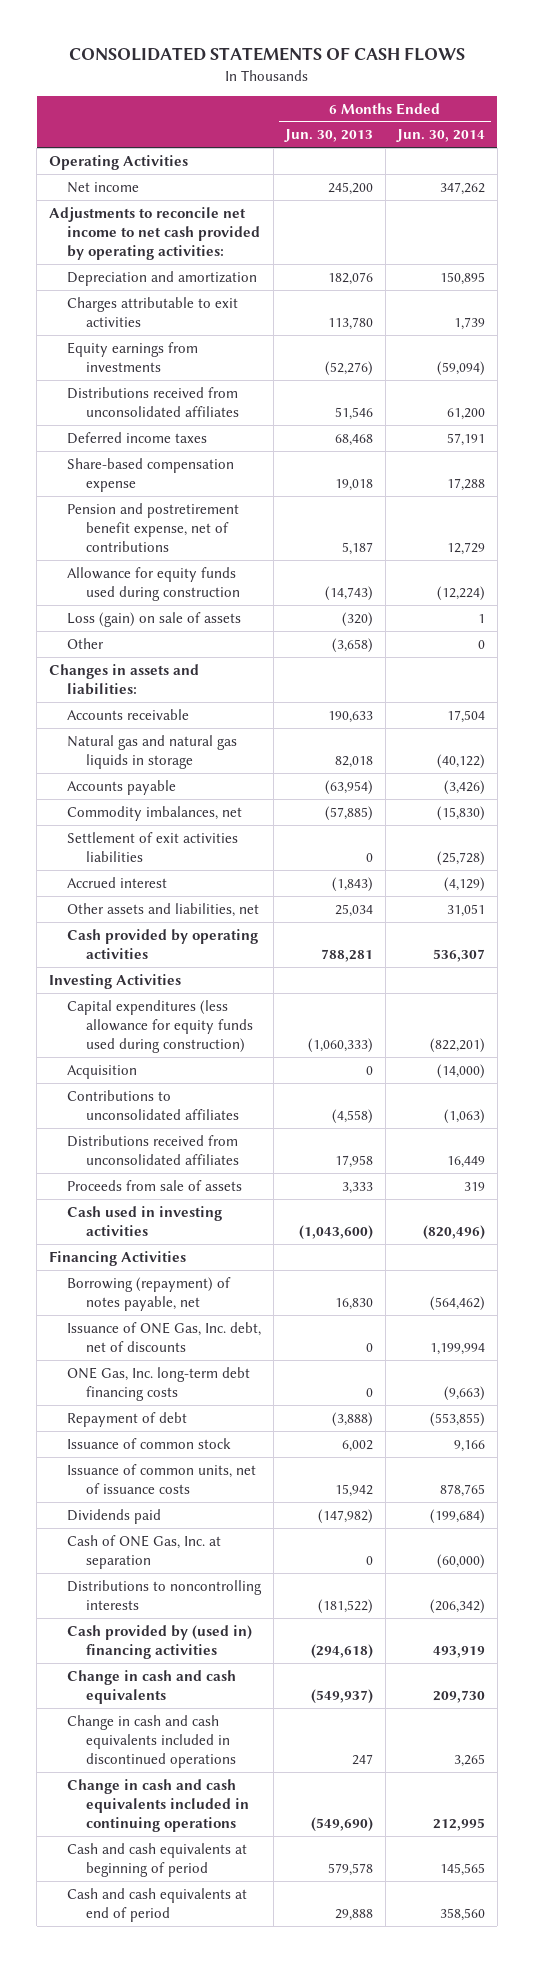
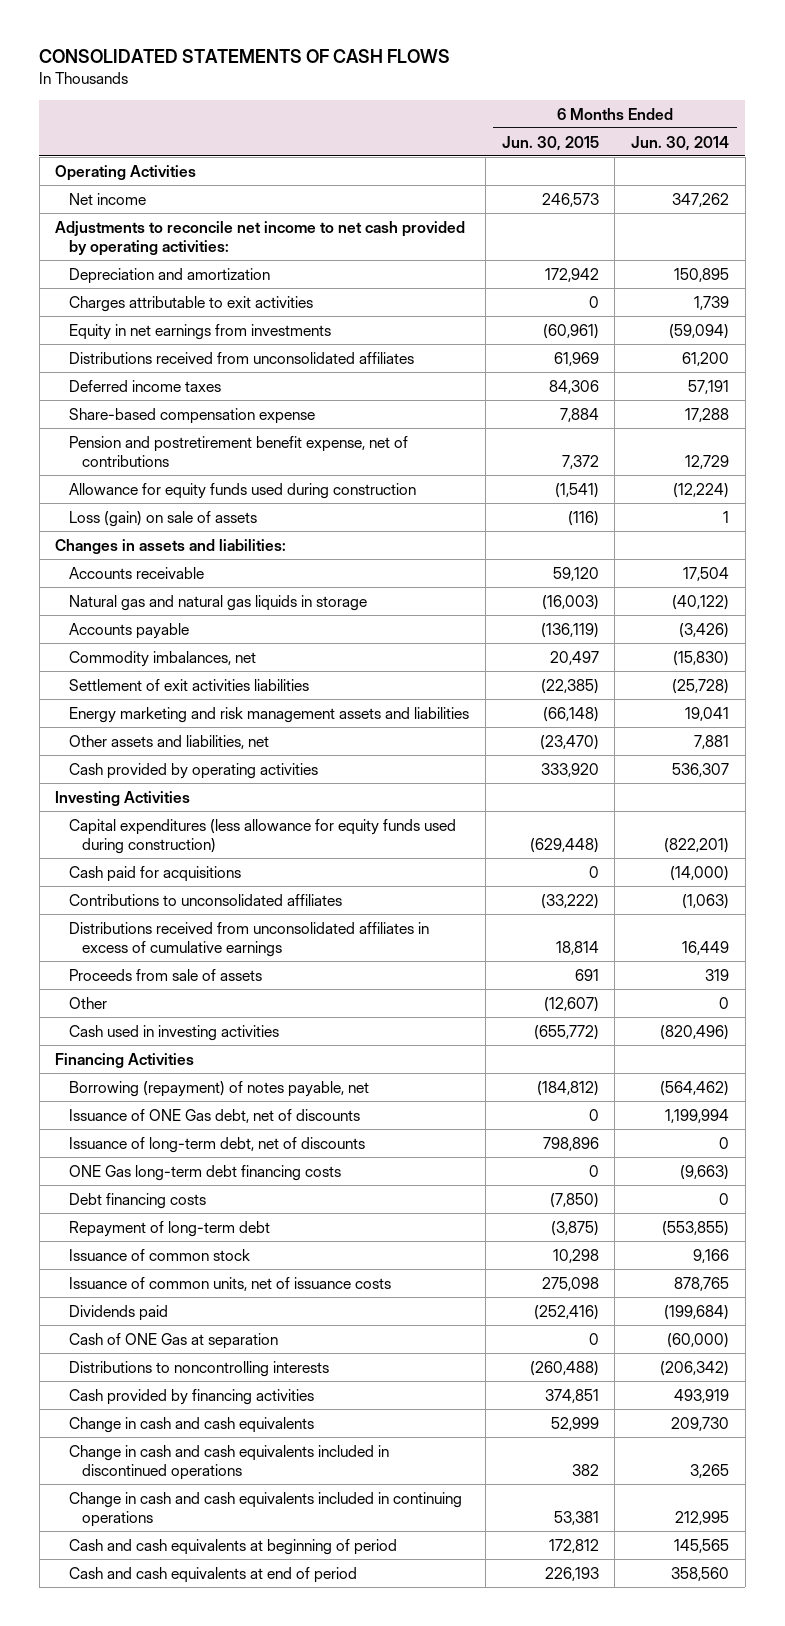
[284,129,374,143] Jun. 30, 2013 -> none
none -> [501,135,599,151] Jun. 30, 2015
[67,341,199,373] Equity earnings from investments -> [68,323,331,340] Equity in net earnings from investments
[67,876,168,888] Accrued interest -> none
none -> [68,706,469,723] Energy marketing and risk management assets and liabilities
[447,903,486,917] 31,051 -> [694,734,730,749] 7,881
[67,1064,138,1079] Acquisition -> [68,865,241,882] Cash paid for acquisitions
[67,1134,239,1166] Distributions received from unconsolidated affiliates -> [68,921,429,957] Distributions received from unconsolidated affiliates in excess of cumulative earnings
[67,637,105,649] Other -> [68,996,107,1009] Other
none -> [68,1108,360,1123] Issuance of ONE Gas debt, net of discounts
[67,1321,262,1353] Issuance of ONE Gas, Inc. debt, net of discounts -> [68,1136,365,1153] Issuance of long-term debt, net of discounts
[430,1343,486,1356] 1,199,994 -> [719,1136,730,1149] 0
none -> [68,1164,341,1181] ONE Gas long-term debt financing costs
[67,1366,251,1402] ONE Gas, Inc. long-term debt financing costs -> [68,1192,206,1209] Debt financing costs
[444,1386,486,1402] (9,663) -> [719,1192,730,1205] 0
[67,1411,188,1427] Repayment of debt -> [68,1220,270,1237] Repayment of long-term debt
[67,1534,222,1570] Cash of ONE Gas, Inc. at separation -> [68,1332,278,1349] Cash of ONE Gas at separation
[67,1624,253,1660] Cash provided by (used in) financing activities -> [68,1388,314,1405] Cash provided by financing activities

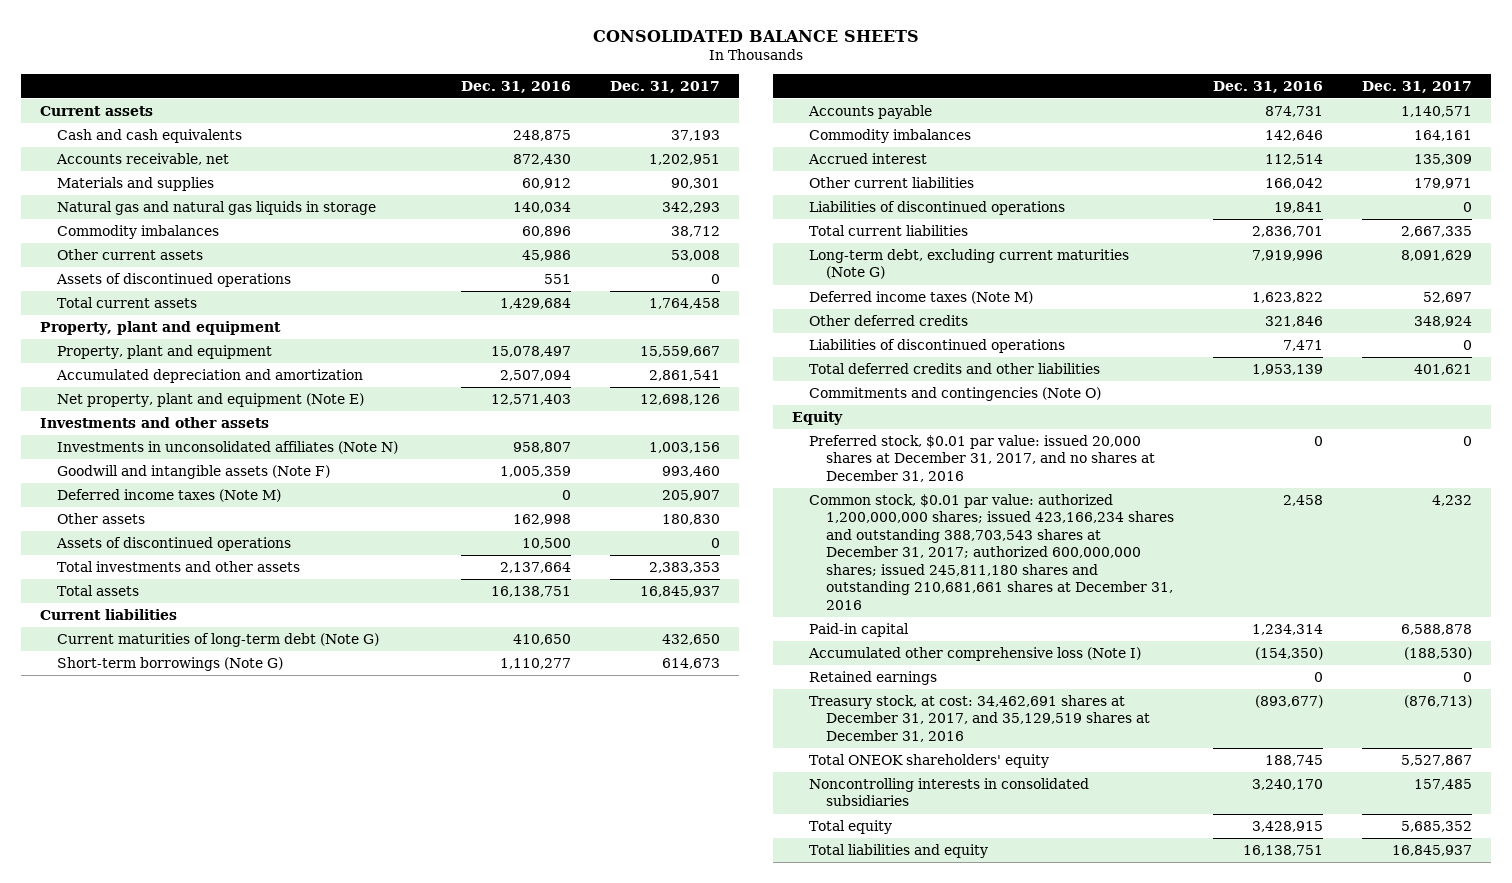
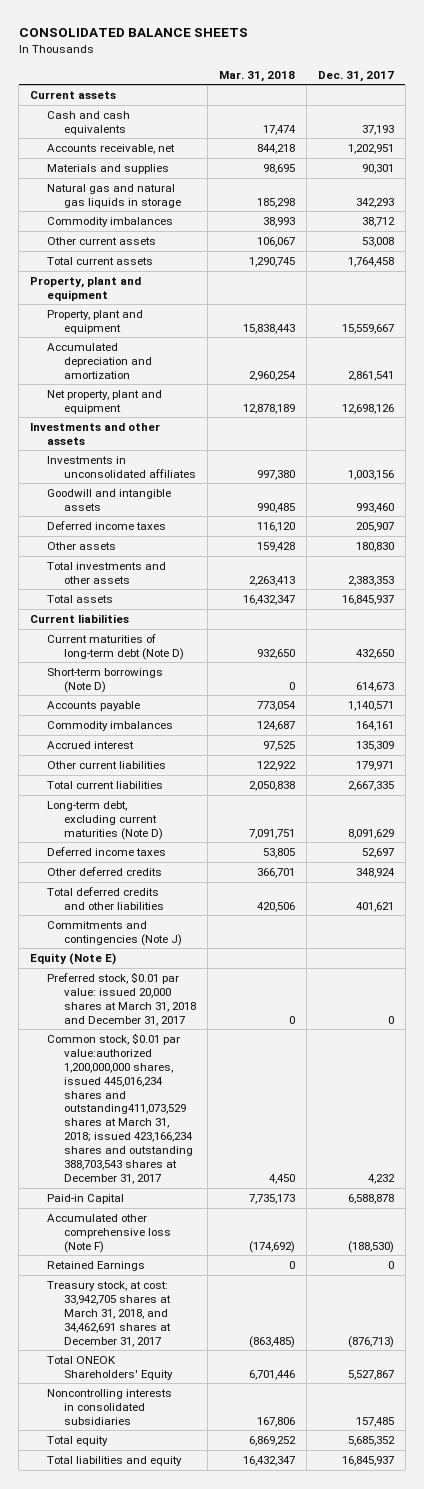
[460,80,571,93] Dec. 31, 2016 -> none
none -> [219,70,296,82] Mar. 31, 2018
[56,272,292,287] Assets of discontinued operations -> none
[57,392,365,407] Net property, plant and equipment (Note E) -> [47,389,163,414] Net property, plant and equipment
[57,440,399,454] Investments in unconsolidated affiliates (Note N) -> [47,455,197,478] Investments in unconsolidated affiliates
[57,464,331,479] Goodwill and intangible assets (Note F) -> [47,488,172,511] Goodwill and intangible assets
[57,488,282,502] Deferred income taxes (Note M) -> [47,520,167,530] Deferred income taxes
[56,536,292,551] Assets of discontinued operations -> none
[57,632,380,647] Current maturities of long-term debt (Note G) -> [47,633,185,660] Current maturities of long-term debt (Note D)
[57,656,284,671] Short-term borrowings (Note G) -> [47,667,164,693] Short-term borrowings (Note D)
[809,200,1066,215] Liabilities of discontinued operations -> none
[809,248,1130,280] Long-term debt, excluding current maturities (Note G) -> [47,800,164,840] Long-term debt, excluding current maturities (Note D)
[809,290,1034,304] Deferred income taxes (Note M) -> [47,846,167,856] Deferred income taxes
[809,338,1066,353] Liabilities of discontinued operations -> none
[792,410,844,425] Equity -> none
[809,386,1102,401] Commitments and contingencies (Note O) -> [47,920,183,946] Commitments and contingencies (Note J)
none -> [30,952,117,965] Equity (Note E)
[809,434,1155,482] Preferred stock, $0.01 par value: issued 20,000 shares at December 31, 2017, and no shares at December 31, 2016 -> [47,971,197,1026] Preferred stock, $0.01 par value: issued 20,000 shares at March 31, 2018 and December 31, 2017
[809,493,1174,610] Common stock, $0.01 par value: authorized 1,200,000,000 shares; issued 423,166,234 shares and outstanding 388,703,543 shares at December 31, 2017; authorized 600,000,000 shares; issued 245,811,180 shares and outstanding 210,681,661 shares at December 31, 2016 -> [47,1032,194,1184] Common stock, $0.01 par value:authorized 1,200,000,000 shares, issued 445,016,234 shares and outstanding411,073,529 shares at March 31, 2018; issued 423,166,234 shares and outstanding 388,703,543 shares at December 31, 2017
[809,622,910,637] Paid-in capital -> [47,1193,125,1204] Paid-in Capital
[808,646,1142,661] Accumulated other comprehensive loss (Note I) -> [47,1213,172,1253] Accumulated other comprehensive loss (Note F)
[809,670,938,685] Retained earnings -> [47,1260,146,1271] Retained Earnings
[809,694,1150,742] Treasury stock, at cost: 34,462,691 shares at December 31, 2017, and 35,129,519 shares at December 31, 2016 -> [47,1280,172,1347] Treasury stock, at cost: 33,942,705 shares at March 31, 2018, and 34,462,691 shares at December 31, 2017
[809,753,1050,768] Total ONEOK shareholders' equity -> [47,1355,174,1380] Total ONEOK Shareholders' Equity

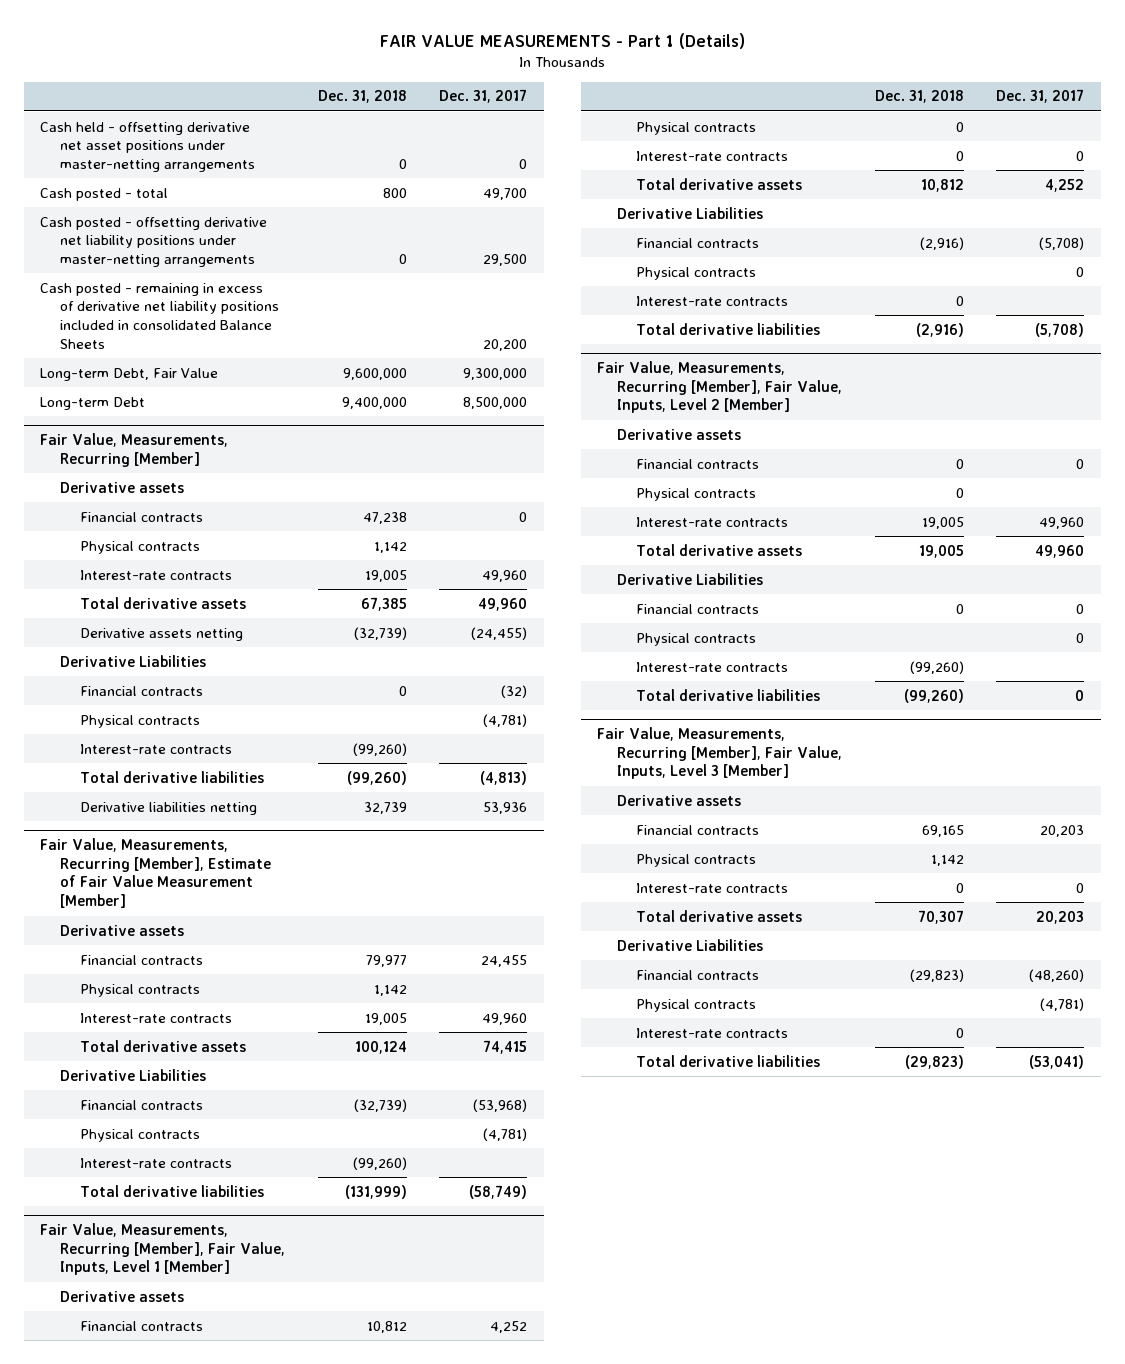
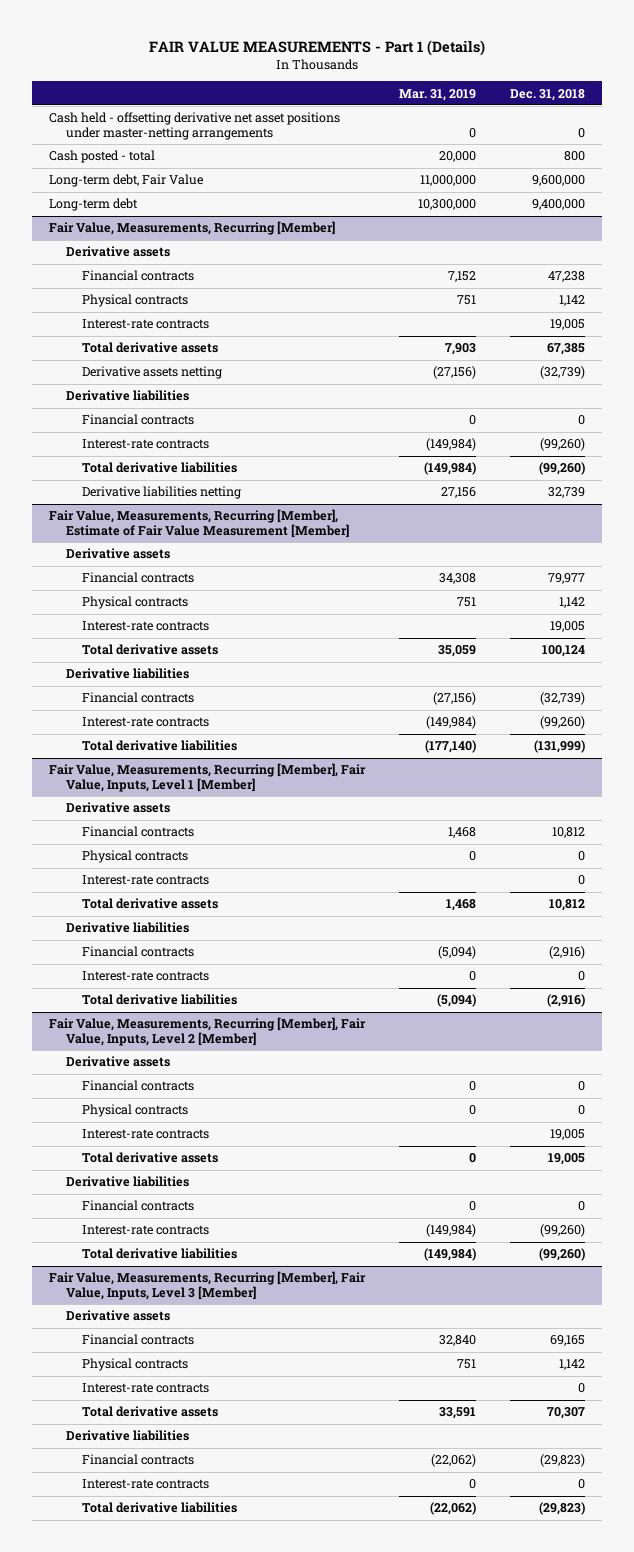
[439,89,528,104] Dec. 31, 2017 -> none
none -> [399,88,477,101] Mar. 31, 2019
[40,216,268,268] Cash posted - offsetting derivative net liability positions under master-netting arrangements -> none
[40,282,280,349] Cash posted - remaining in excess of derivative net liability positions included in consolidated Balance Sheets -> none
[40,367,219,381] Long-term Debt, Fair Value -> [49,174,204,188] Long-term debt, Fair Value
[40,396,146,410] Long-term Debt -> [49,198,139,212] Long-term debt
[60,654,207,667] Derivative Liabilities -> [65,390,189,402] Derivative liabilities
[79,714,200,728] Physical contracts -> none
[60,1068,207,1081] Derivative Liabilities -> [65,668,189,680] Derivative liabilities
[79,1128,200,1142] Physical contracts -> none
[616,206,763,219] Derivative Liabilities -> [65,922,189,934] Derivative liabilities
[636,266,757,280] Physical contracts -> none
[616,572,763,585] Derivative Liabilities -> [65,1176,189,1188] Derivative liabilities
[636,632,757,646] Physical contracts -> none
[616,938,763,951] Derivative Liabilities -> [65,1430,189,1442] Derivative liabilities
[636,998,757,1012] Physical contracts -> none

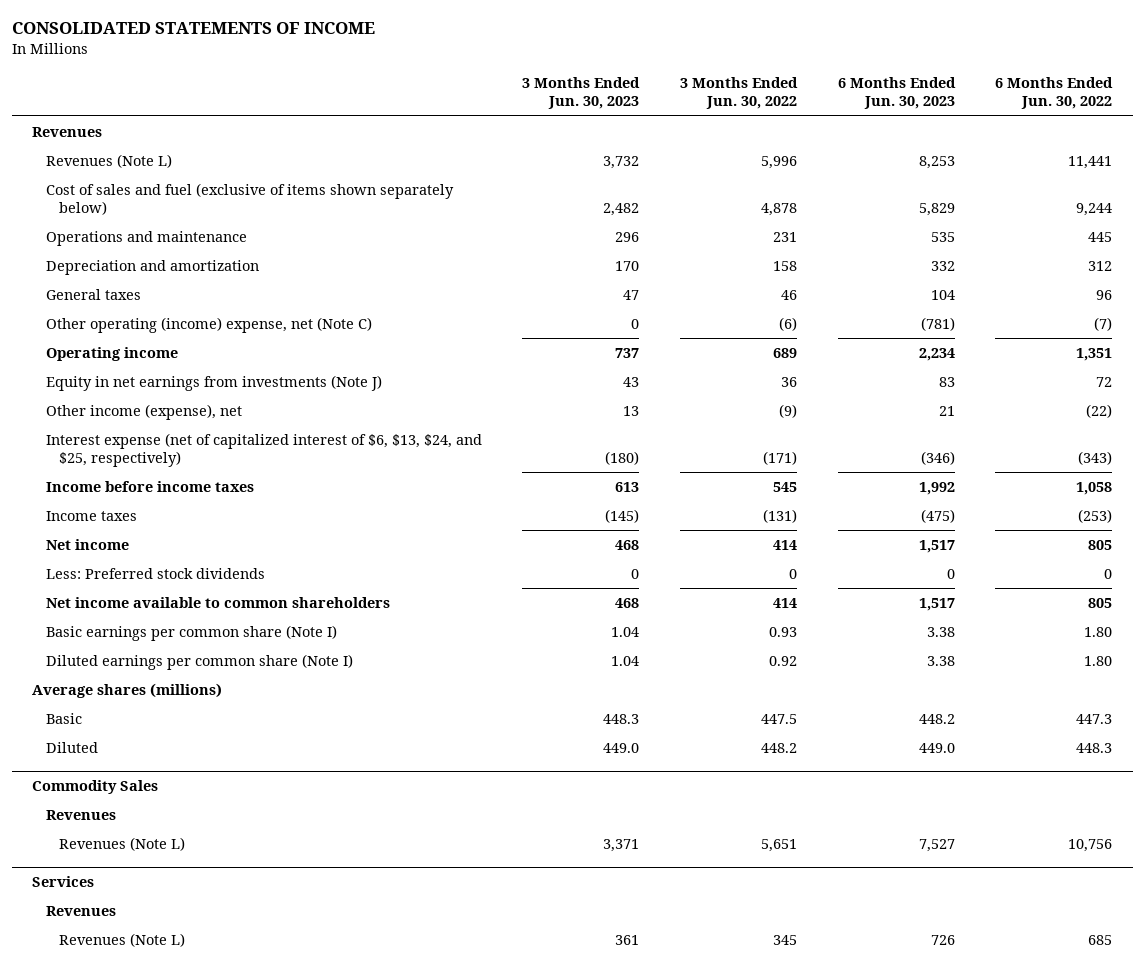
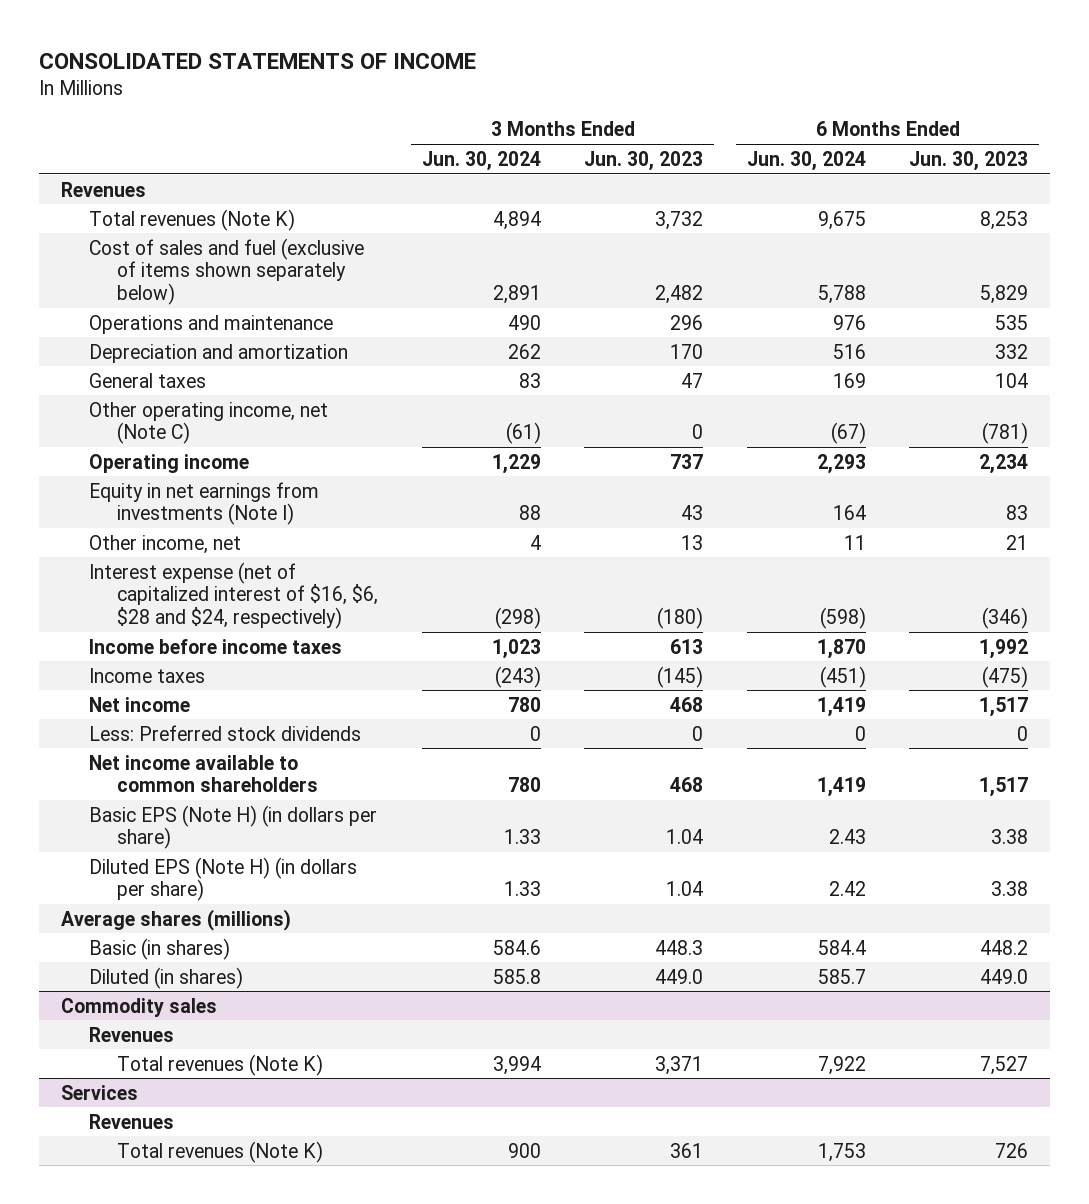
[679,77,798,110] 3 Months Ended Jun. 30, 2022 -> none
[995,77,1114,110] 6 Months Ended Jun. 30, 2022 -> none
none -> [421,150,541,171] Jun. 30, 2024
none -> [746,150,866,171] Jun. 30, 2024
[45,153,172,168] Revenues (Note L) -> [88,208,295,231] Total revenues (Note K)
[45,316,372,333] Other operating (income) expense, net (Note C) -> [88,401,328,445] Other operating income, net (Note C)
[45,374,382,391] Equity in net earnings from investments (Note J) -> [88,481,319,526] Equity in net earnings from investments (Note I)
[45,403,242,420] Other income (expense), net -> [88,534,241,554] Other income, net
[45,432,482,467] Interest expense (net of capitalized interest of $6, $13, $24, and $25, respectively) -> [88,561,379,630] Interest expense (net of capitalized interest of $16, $6, $28 and $24, respectively)
[45,624,337,641] Basic earnings per common share (Note I) -> [88,804,377,850] Basic EPS (Note H) (in dollars per share)
[45,653,353,670] Diluted earnings per common share (Note I) -> [88,856,357,902] Diluted EPS (Note H) (in dollars per share)
[45,712,82,724] Basic -> [88,937,230,960] Basic (in shares)
[45,741,98,753] Diluted -> [88,966,243,989] Diluted (in shares)
[32,779,159,794] Commodity Sales -> [60,997,217,1017] Commodity sales
[59,836,186,851] Revenues (Note L) -> [117,1053,324,1076] Total revenues (Note K)
[59,932,186,947] Revenues (Note L) -> [117,1140,324,1163] Total revenues (Note K)

